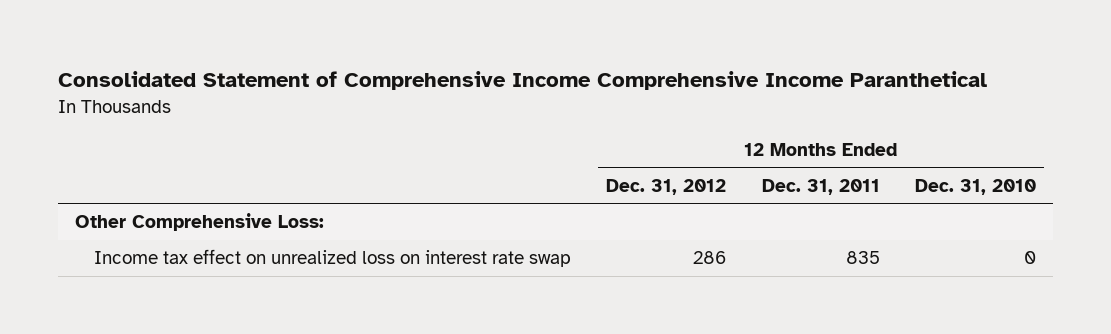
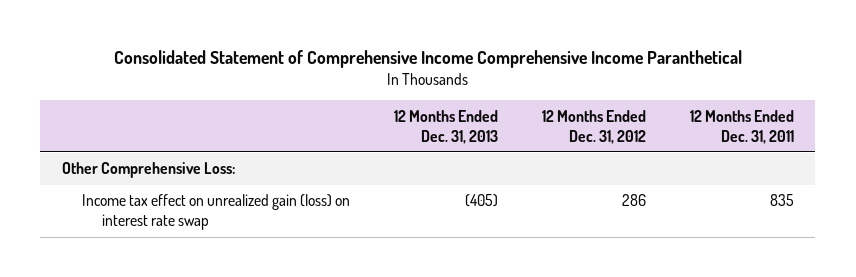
[914,178,1036,195] Dec. 31, 2010 -> none
none -> [393,109,498,144] 12 Months Ended Dec. 31, 2013
[94,249,572,268] Income tax effect on unrealized loss on interest rate swap -> [81,194,350,231] Income tax effect on unrealized gain (loss) on interest rate swap

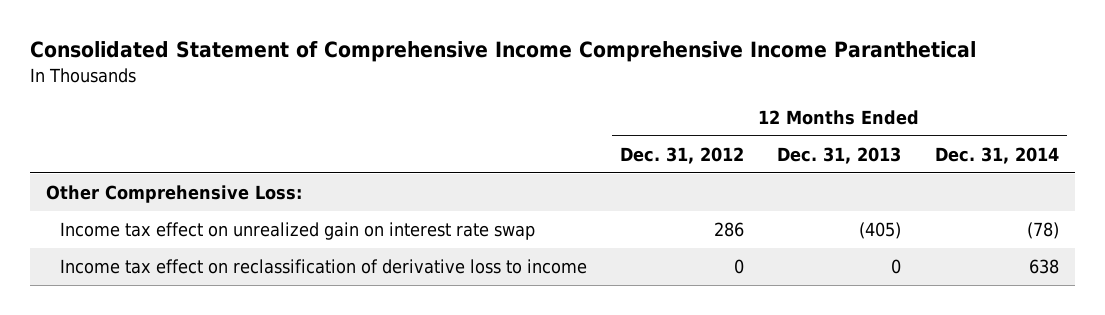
[689,109,794,144] 12 Months Ended Dec. 31, 2011 -> none
none -> [934,146,1059,164] Dec. 31, 2014
[81,194,350,231] Income tax effect on unrealized gain (loss) on interest rate swap -> [60,221,536,240] Income tax effect on unrealized gain on interest rate swap
none -> [60,258,588,274] Income tax effect on reclassification of derivative loss to income

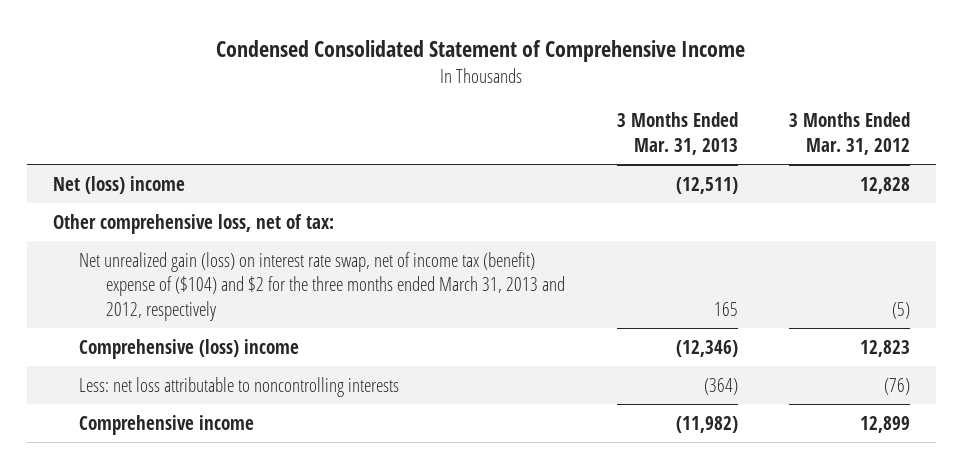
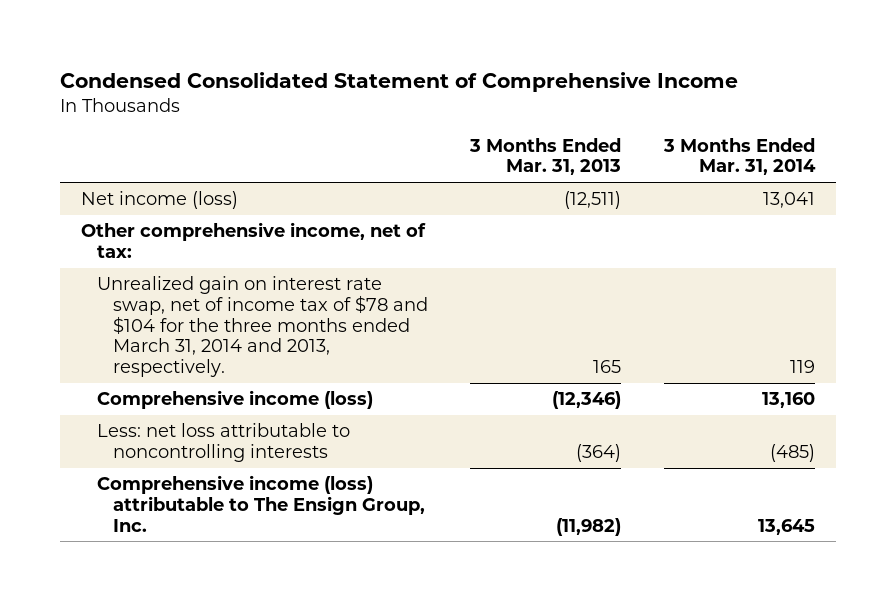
[789,112,911,156] 3 Months Ended Mar. 31, 2012 -> none
none -> [662,137,816,176] 3 Months Ended Mar. 31, 2014
[52,175,185,194] Net (loss) income -> [80,191,238,210] Net income (loss)
[52,213,334,234] Other comprehensive loss, net of tax: -> [80,222,426,258] Other comprehensive income, net of tax:
[79,251,566,322] Net unrealized gain (loss) on interest rate swap, net of income tax (benefit) expense of ($104) and $2 for the three months ended March 31, 2013 and 2012, respectively -> [97,276,429,378] Unrealized gain on interest rate swap, net of income tax of $78 and $104 for the three months ended March 31, 2014 and 2013, respectively.
[79,338,300,359] Comprehensive (loss) income -> [97,390,374,410] Comprehensive income (loss)
[79,414,255,435] Comprehensive income -> [97,475,426,532] Comprehensive income (loss) attributable to The Ensign Group, Inc.

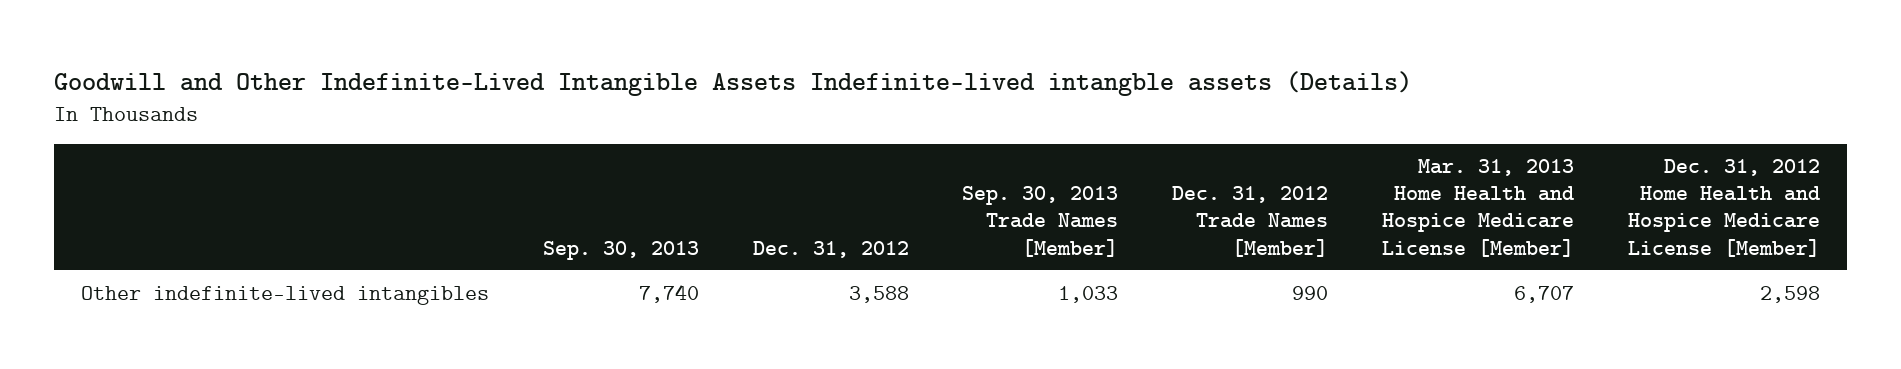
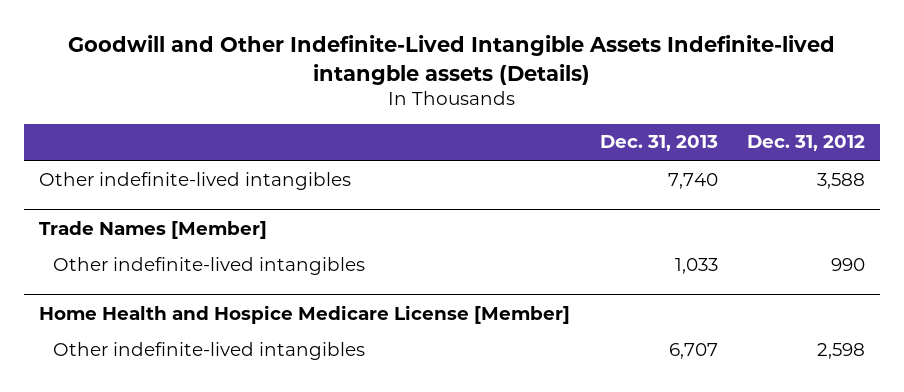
[542,240,699,260] Sep. 30, 2013 -> none
[962,186,1119,257] Sep. 30, 2013 Trade Names [Member] -> none
[1172,186,1329,257] Dec. 31, 2012 Trade Names [Member] -> none
[1381,158,1574,257] Mar. 31, 2013 Home Health and Hospice Medicare License [Member] -> none
[1627,158,1820,257] Dec. 31, 2012 Home Health and Hospice Medicare License [Member] -> none
none -> [599,135,718,152] Dec. 31, 2013
none -> [38,220,267,239] Trade Names [Member]
none -> [53,256,366,275] Other indefinite-lived intangibles
none -> [38,304,570,324] Home Health and Hospice Medicare License [Member]
none -> [53,341,366,360] Other indefinite-lived intangibles

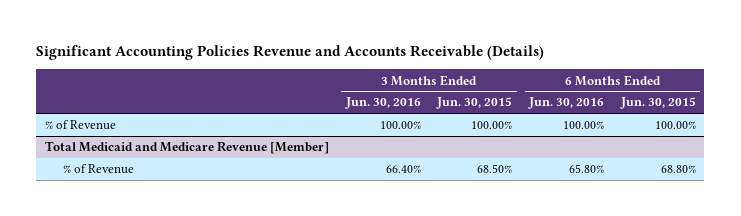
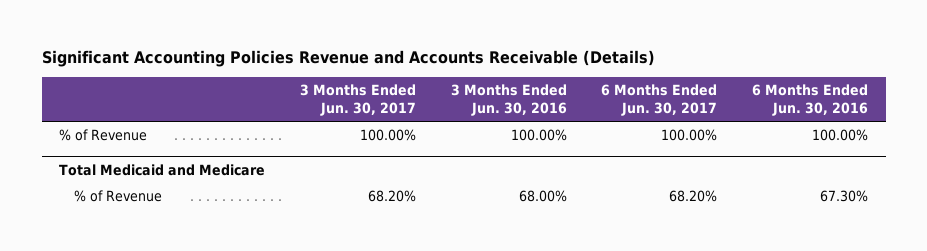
[436,97,513,110] Jun. 30, 2015 -> none
[619,97,696,110] Jun. 30, 2015 -> none
none -> [299,84,416,116] 3 Months Ended Jun. 30, 2017
none -> [601,84,718,116] 6 Months Ended Jun. 30, 2017
[44,141,329,155] Total Medicaid and Medicare Revenue [Member] -> [59,164,266,177] Total Medicaid and Medicare
[385,165,421,174] 66.40% -> [518,190,567,203] 68.00%
[569,164,605,174] 65.80% -> [820,190,869,203] 67.30%

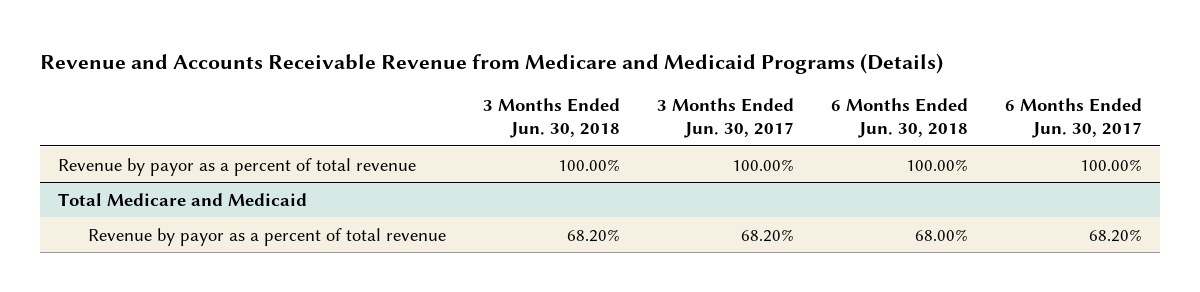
[41,50,655,68] Significant Accounting Policies Revenue and Accounts Receivable (Details) -> [39,52,943,74] Revenue and Accounts Receivable Revenue from Medicare and Medicaid Programs (Details)
[450,84,567,116] 3 Months Ended Jun. 30, 2016 -> none
[752,84,869,116] 6 Months Ended Jun. 30, 2016 -> none
none -> [482,97,620,139] 3 Months Ended Jun. 30, 2018
none -> [830,97,968,139] 6 Months Ended Jun. 30, 2018
[59,129,148,142] % of Revenue -> [58,157,417,176] Revenue by payor as a percent of total revenue
[59,164,266,177] Total Medicaid and Medicare -> [58,192,308,206] Total Medicare and Medicaid
[74,190,163,203] % of Revenue -> [87,227,446,246] Revenue by payor as a percent of total revenue

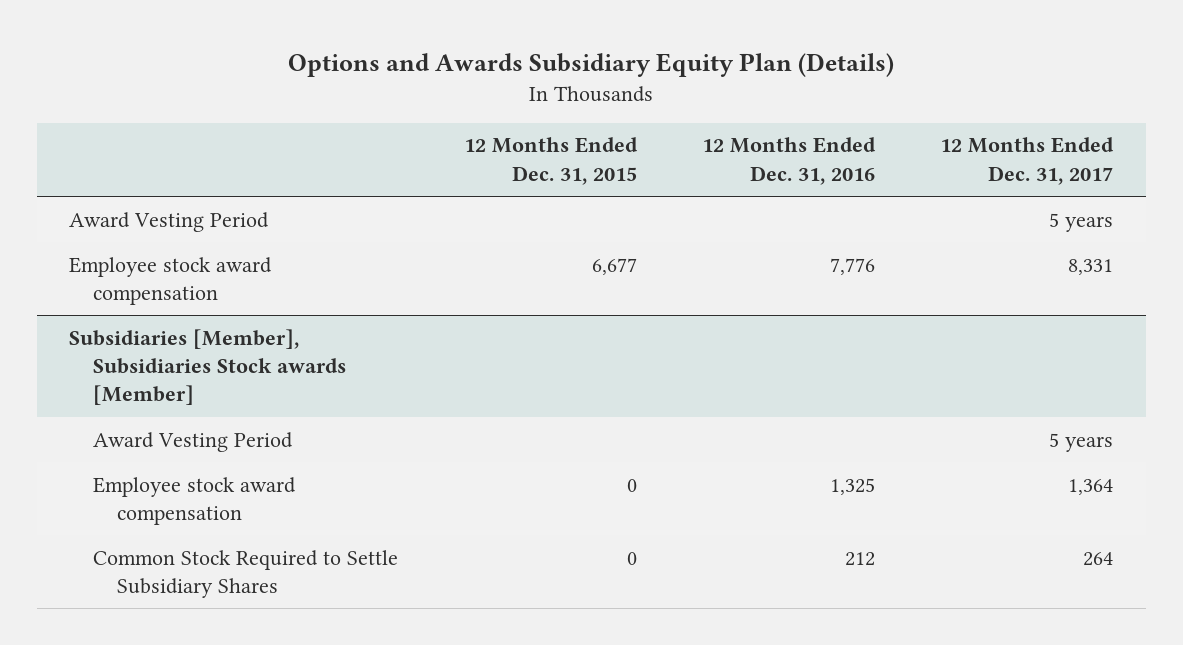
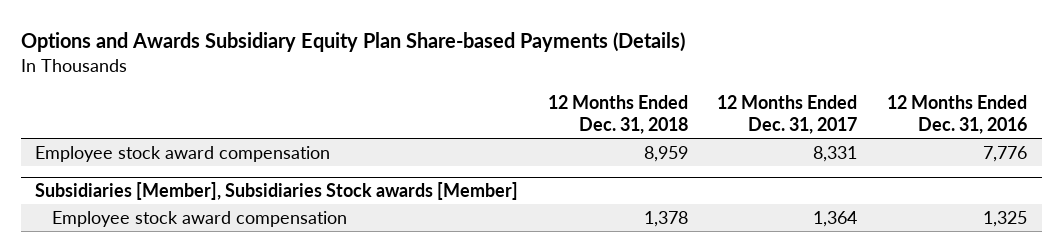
[288,52,895,77] Options and Awards Subsidiary Equity Plan (Details) -> [20,31,685,52] Options and Awards Subsidiary Equity Plan Share-based Payments (Details)
[463,137,638,185] 12 Months Ended Dec. 31, 2015 -> none
none -> [547,94,688,134] 12 Months Ended Dec. 31, 2018
[69,211,270,232] Award Vesting Period -> none
[93,431,294,452] Award Vesting Period -> none
[93,549,399,599] Common Stock Required to Settle Subsidiary Shares -> none

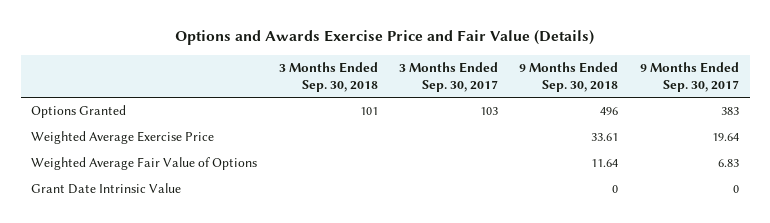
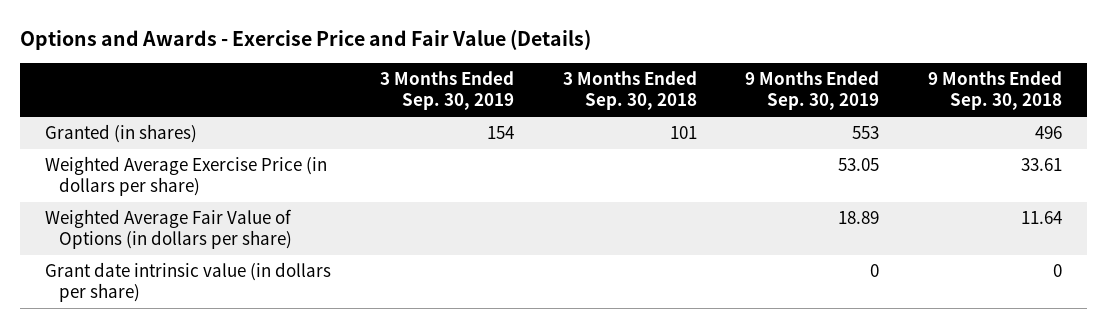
[175,30,595,46] Options and Awards Exercise Price and Fair Value (Details) -> [20,29,592,51] Options and Awards - Exercise Price and Fair Value (Details)
[399,61,499,92] 3 Months Ended Sep. 30, 2017 -> none
[639,61,739,92] 9 Months Ended Sep. 30, 2017 -> none
none -> [379,71,514,111] 3 Months Ended Sep. 30, 2019
none -> [745,71,880,111] 9 Months Ended Sep. 30, 2019
[31,105,127,119] Options Granted -> [44,124,197,144] Granted (in shares)
[31,131,215,145] Weighted Average Exercise Price -> [44,156,327,197] Weighted Average Exercise Price (in dollars per share)
[31,157,258,171] Weighted Average Fair Value of Options -> [44,209,293,250] Weighted Average Fair Value of Options (in dollars per share)
[31,183,182,195] Grant Date Intrinsic Value -> [44,262,331,303] Grant date intrinsic value (in dollars per share)

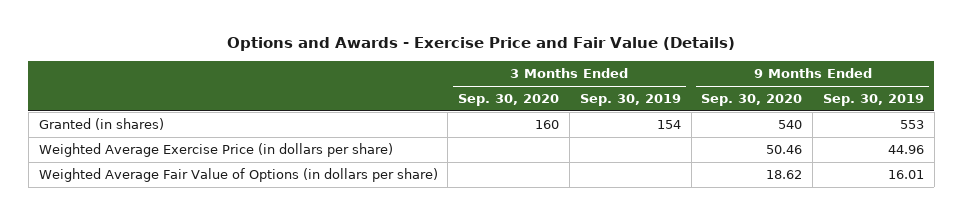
[562,71,697,111] 3 Months Ended Sep. 30, 2018 -> none
[928,71,1063,111] 9 Months Ended Sep. 30, 2018 -> none
none -> [458,94,560,107] Sep. 30, 2020
none -> [701,94,803,107] Sep. 30, 2020
[44,262,331,303] Grant date intrinsic value (in dollars per share) -> none
[838,158,880,172] 53.05 -> [887,145,924,155] 44.96
[838,211,880,225] 18.89 -> [887,170,924,180] 16.01

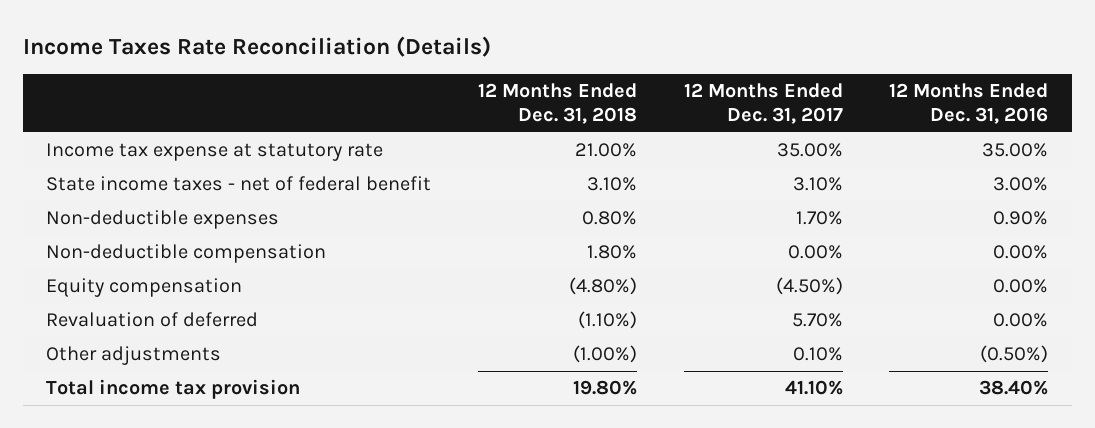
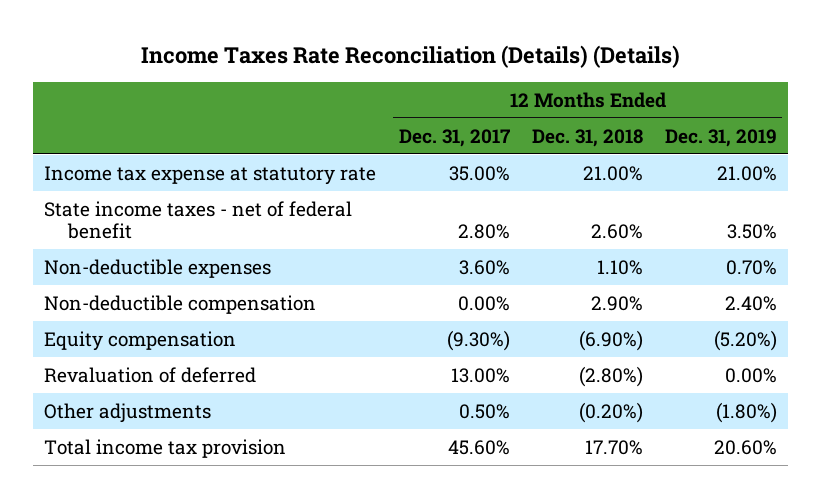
[22,36,491,58] Income Taxes Rate Reconciliation (Details) -> [140,44,680,68] Income Taxes Rate Reconciliation (Details) (Details)
[889,83,1049,124] 12 Months Ended Dec. 31, 2016 -> none
none -> [664,128,777,147] Dec. 31, 2019
[586,177,637,192] 3.10% -> [590,224,643,240] 2.60%
[792,177,843,192] 3.10% -> [457,224,510,240] 2.80%
[581,211,637,226] 0.80% -> [596,259,643,275] 1.10%
[795,211,843,226] 1.70% -> [458,259,510,275] 3.60%
[586,245,637,260] 1.80% -> [590,295,643,311] 2.90%
[568,277,637,296] (4.80%) -> [578,329,643,351] (6.90%)
[775,277,843,296] (4.50%) -> [446,329,510,351] (9.30%)
[577,311,637,330] (1.10%) -> [578,365,643,387] (2.80%)
[791,313,843,328] 5.70% -> [450,367,510,383] 13.00%
[572,345,637,364] (1.00%) -> [578,401,643,423] (0.20%)
[792,347,843,362] 0.10% -> [458,403,510,419] 0.50%
[572,380,637,396] 19.80% -> [584,439,643,455] 17.70%
[784,380,843,396] 41.10% -> [447,439,510,455] 45.60%

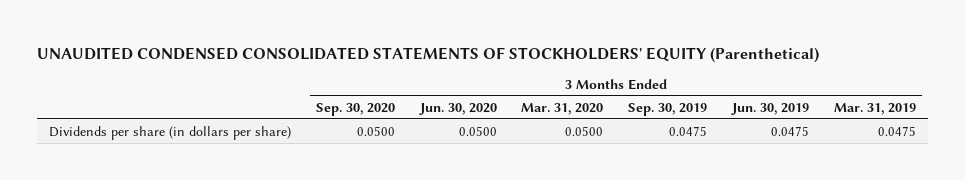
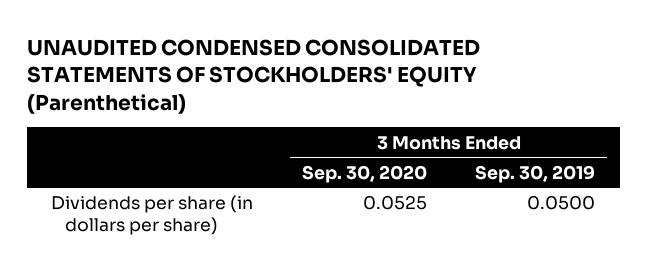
[418,102,497,115] Jun. 30, 2020 -> none
[521,102,604,115] Mar. 31, 2020 -> none
[730,102,809,115] Jun. 30, 2019 -> none
[833,102,916,115] Mar. 31, 2019 -> none
[357,126,396,137] 0.0500 -> [362,195,427,211] 0.0525
[669,126,708,137] 0.0475 -> [527,195,596,211] 0.0500

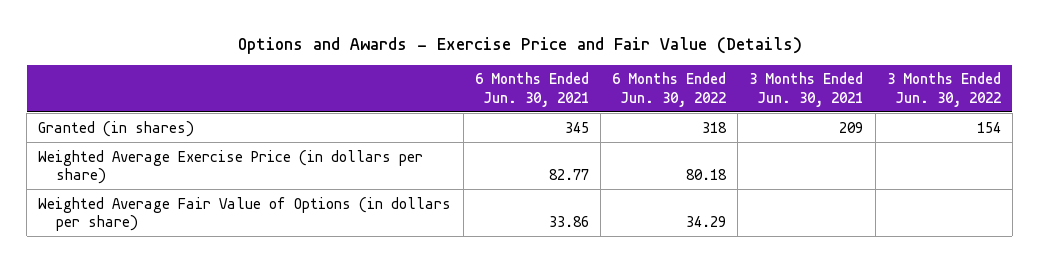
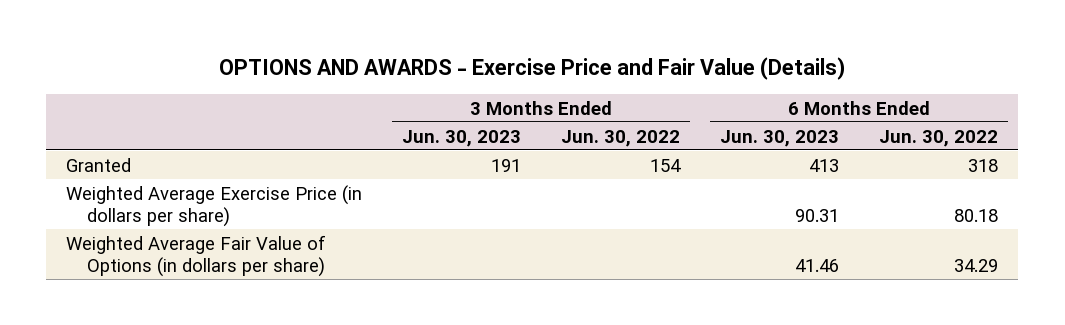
[237,36,802,54] Options and Awards - Exercise Price and Fair Value (Details) -> [219,57,846,81] OPTIONS AND AWARDS - Exercise Price and Fair Value (Details)
[474,72,589,107] 6 Months Ended Jun. 30, 2021 -> none
[749,72,864,107] 3 Months Ended Jun. 30, 2021 -> none
none -> [402,129,522,147] Jun. 30, 2023
none -> [720,129,840,147] Jun. 30, 2023
[38,120,195,137] Granted (in shares) -> [66,157,132,172] Granted

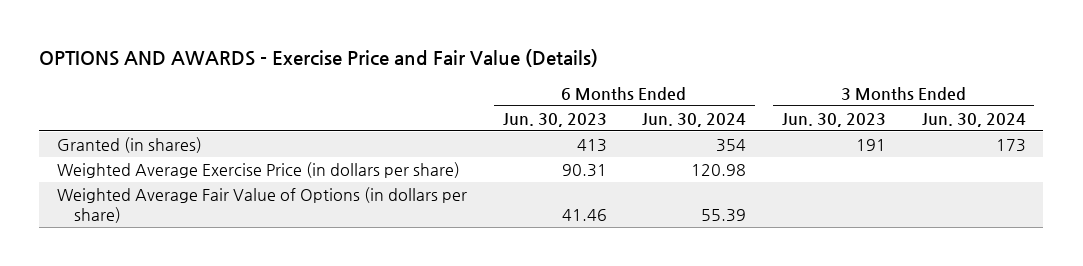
[561,129,681,147] Jun. 30, 2022 -> none
[879,129,999,147] Jun. 30, 2022 -> none
none -> [642,112,747,127] Jun. 30, 2024
none -> [921,112,1026,127] Jun. 30, 2024
[66,157,132,172] Granted -> [57,137,203,154] Granted (in shares)

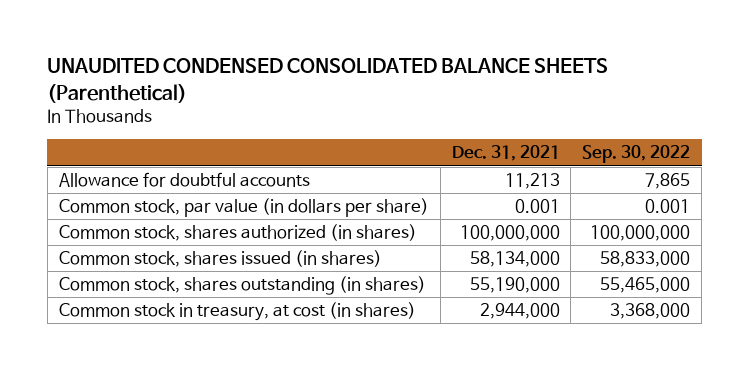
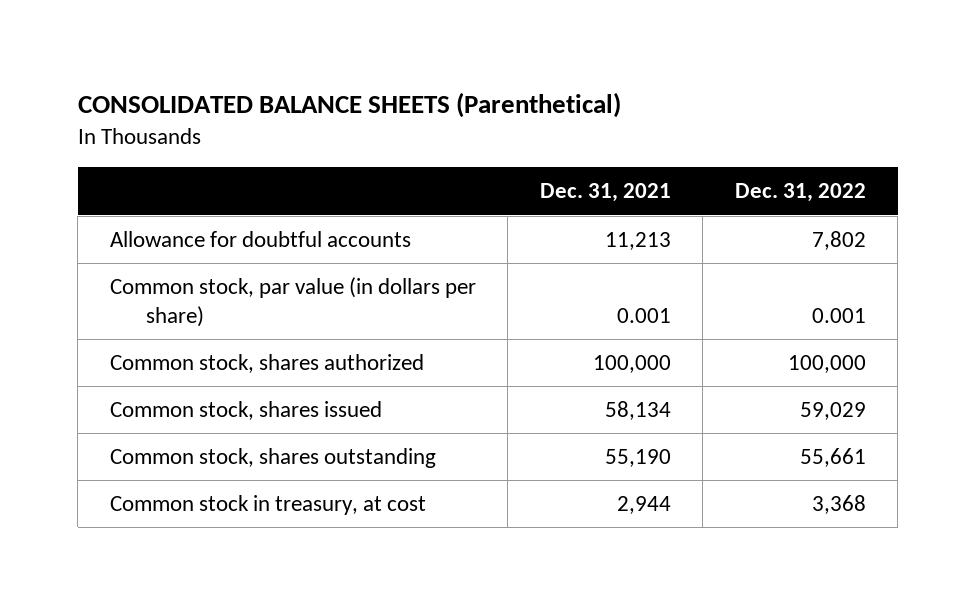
[47,58,609,103] UNAUDITED CONDENSED CONSOLIDATED BALANCE SHEETS (Parenthetical) -> [77,92,621,119] CONSOLIDATED BALANCE SHEETS (Parenthetical)
[582,145,691,164] Sep. 30, 2022 -> none
none -> [734,183,866,203] Dec. 31, 2022
[58,224,417,242] Common stock, shares authorized (in shares) -> [109,354,424,374] Common stock, shares authorized
[459,225,560,242] 100,000,000 -> [592,355,671,374] 100,000
[58,250,382,268] Common stock, shares issued (in shares) -> [109,401,382,421] Common stock, shares issued
[469,251,560,268] 58,134,000 -> [604,401,671,421] 58,134
[58,276,426,296] Common stock, shares outstanding (in shares) -> [109,448,436,469] Common stock, shares outstanding
[469,277,560,294] 55,190,000 -> [604,449,671,468] 55,190
[58,302,416,322] Common stock in treasury, at cost (in shares) -> [109,495,426,516] Common stock in treasury, at cost
[479,303,560,320] 2,944,000 -> [616,496,671,515] 2,944

